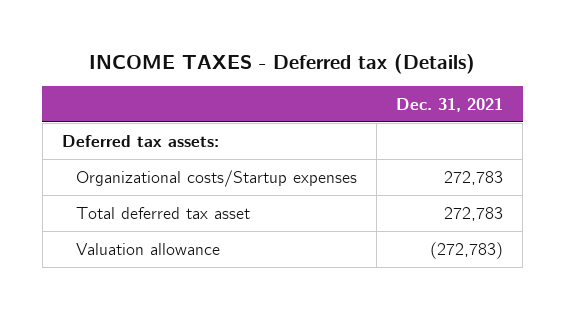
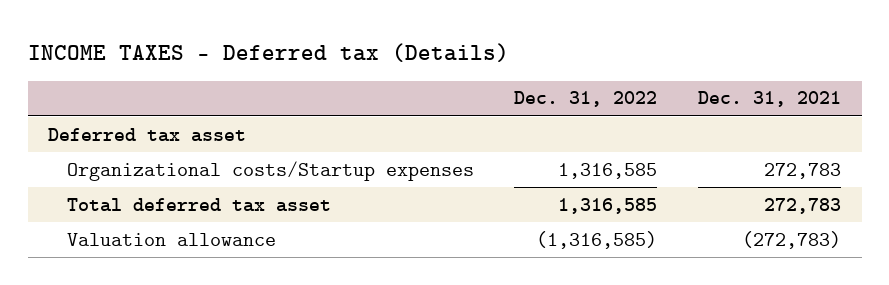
none -> [514,91,658,108] Dec. 31, 2022
[61,134,219,147] Deferred tax assets: -> [47,127,246,142] Deferred tax asset

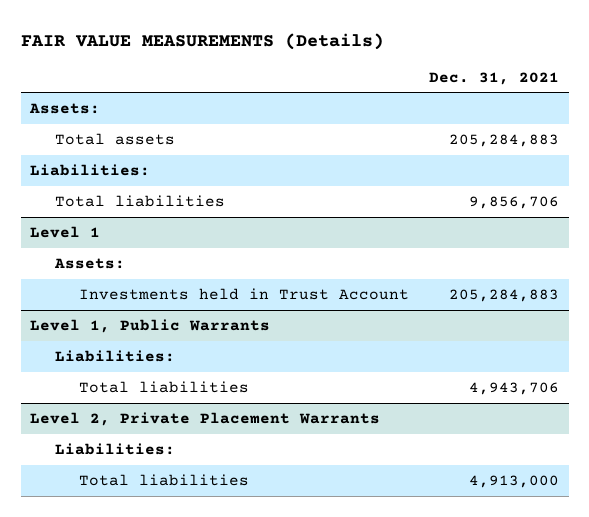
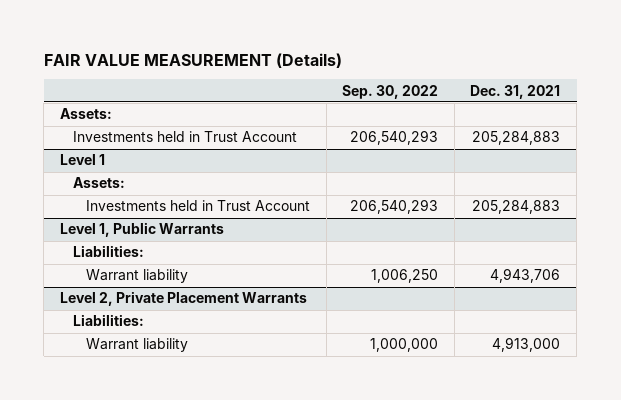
[20,32,384,50] FAIR VALUE MEASUREMENTS (Details) -> [43,52,342,68] FAIR VALUE MEASUREMENT (Details)
none -> [342,84,439,99] Sep. 30, 2022
[30,163,151,176] Liabilities: -> none
[54,194,225,207] Total liabilities -> none
[54,132,175,145] Total assets -> [72,131,297,143] Investments held in Trust Account
[79,380,250,393] Total liabilities -> [85,269,188,284] Warrant liability
[79,473,250,486] Total liabilities -> [85,338,188,353] Warrant liability

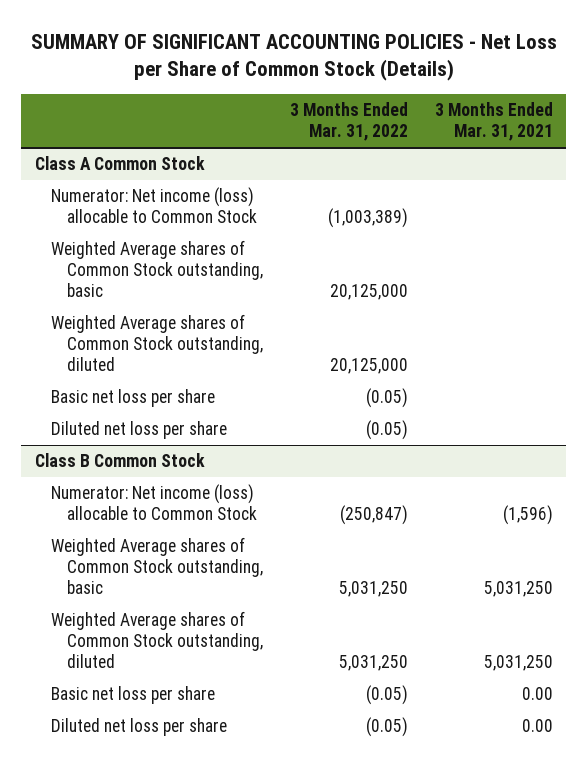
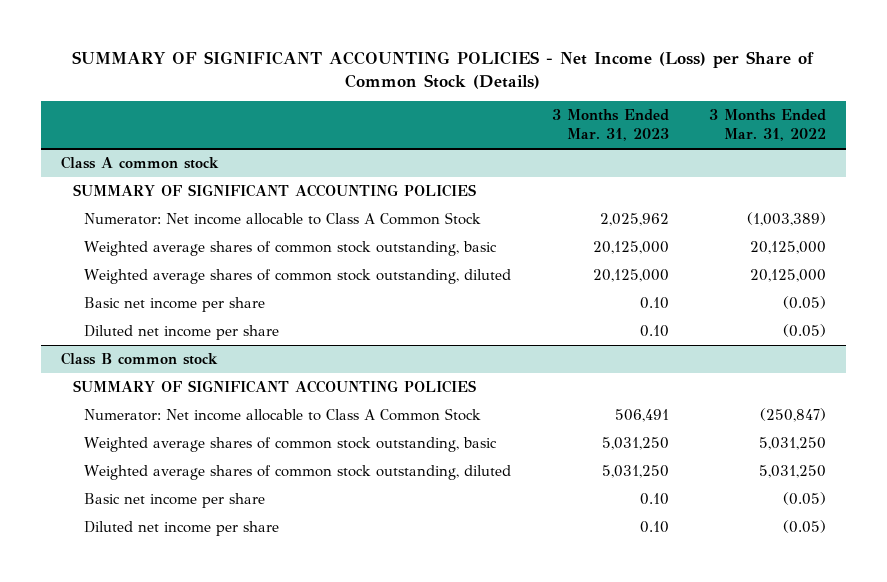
[30,33,557,82] SUMMARY OF SIGNIFICANT ACCOUNTING POLICIES - Net Loss per Share of Common Stock (Details) -> [72,50,815,89] SUMMARY OF SIGNIFICANT ACCOUNTING POLICIES - Net Income (Loss) per Share of Common Stock (Details)
[434,102,553,142] 3 Months Ended Mar. 31, 2021 -> none
none -> [551,109,669,142] 3 Months Ended Mar. 31, 2023
[34,156,205,171] Class A Common Stock -> [60,156,219,170] Class A common stock
none -> [72,184,476,198] SUMMARY OF SIGNIFICANT ACCOUNTING POLICIES
[51,187,258,224] Numerator: Net income (loss) allocable to Common Stock -> [84,212,482,226] Numerator: Net income allocable to Class A Common Stock
[51,240,264,298] Weighted Average shares of Common Stock outstanding, basic -> [84,241,498,257] Weighted average shares of common stock outstanding, basic
[51,314,264,372] Weighted Average shares of Common Stock outstanding, diluted -> [84,269,512,285] Weighted average shares of common stock outstanding, diluted
[51,389,216,408] Basic net loss per share -> [84,297,266,313] Basic net income per share
[51,421,228,440] Diluted net loss per share -> [84,325,280,341] Diluted net income per share
[34,453,205,468] Class B Common Stock -> [60,352,218,366] Class B common stock
none -> [72,380,476,394] SUMMARY OF SIGNIFICANT ACCOUNTING POLICIES
[51,484,258,521] Numerator: Net income (loss) allocable to Common Stock -> [84,408,482,422] Numerator: Net income allocable to Class A Common Stock
[51,537,264,595] Weighted Average shares of Common Stock outstanding, basic -> [84,437,498,453] Weighted average shares of common stock outstanding, basic
[51,611,264,669] Weighted Average shares of Common Stock outstanding, diluted -> [84,465,512,481] Weighted average shares of common stock outstanding, diluted
[51,686,216,705] Basic net loss per share -> [84,493,266,509] Basic net income per share
[51,718,228,737] Diluted net loss per share -> [84,521,280,537] Diluted net income per share

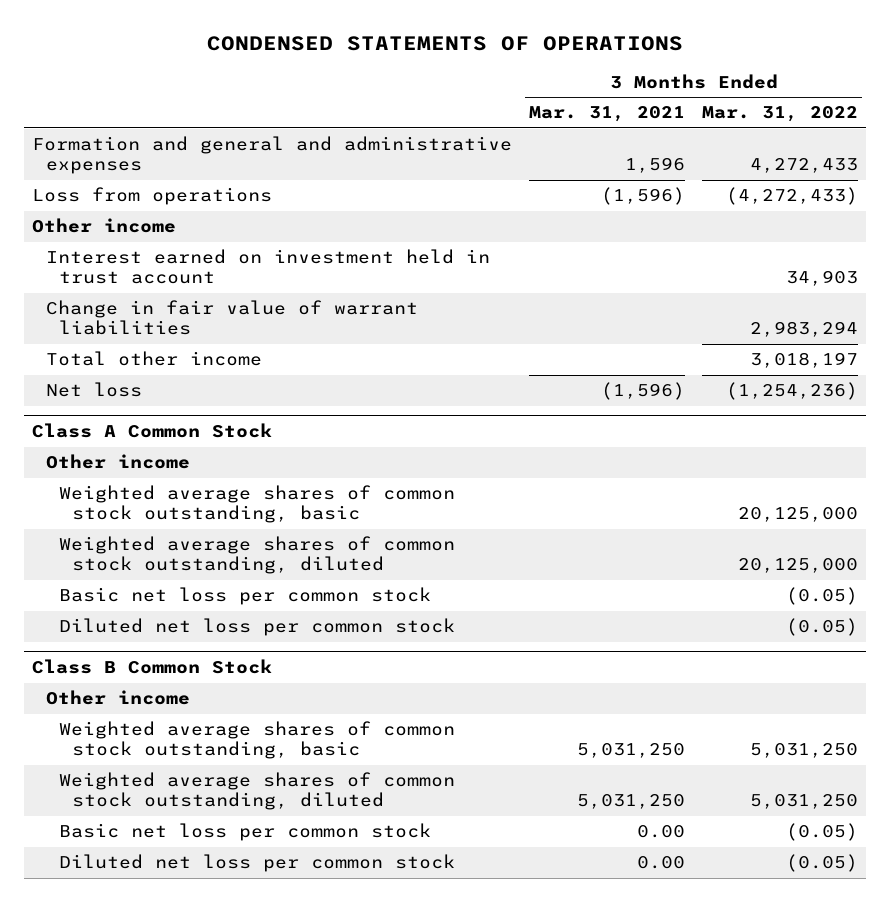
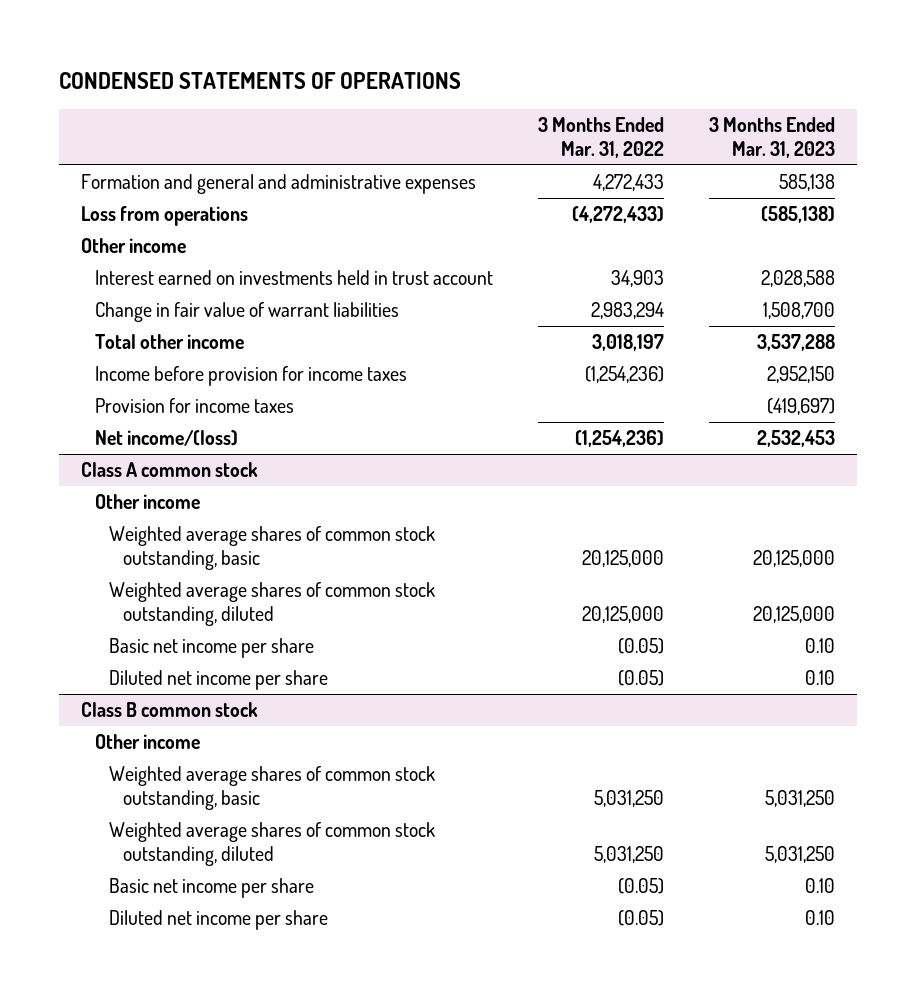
[529,106,686,123] Mar. 31, 2021 -> none
none -> [708,117,835,159] 3 Months Ended Mar. 31, 2023
[45,249,490,285] Interest earned on investment held in trust account -> [95,270,494,286] Interest earned on investments held in trust account
none -> [95,366,408,387] Income before provision for income taxes
none -> [95,398,295,414] Provision for income taxes
[45,382,142,398] Net loss -> [95,430,239,447] Net income/(loss)
[32,423,273,439] Class A Common Stock -> [81,462,259,478] Class A common stock
[58,587,431,606] Basic net loss per common stock -> [109,638,315,659] Basic net income per share
[58,618,455,637] Diluted net loss per common stock -> [109,670,329,691] Diluted net income per share
[32,659,273,675] Class B Common Stock -> [81,702,259,718] Class B common stock
[58,823,431,842] Basic net loss per common stock -> [109,878,315,899] Basic net income per share
[58,854,455,873] Diluted net loss per common stock -> [109,910,329,931] Diluted net income per share

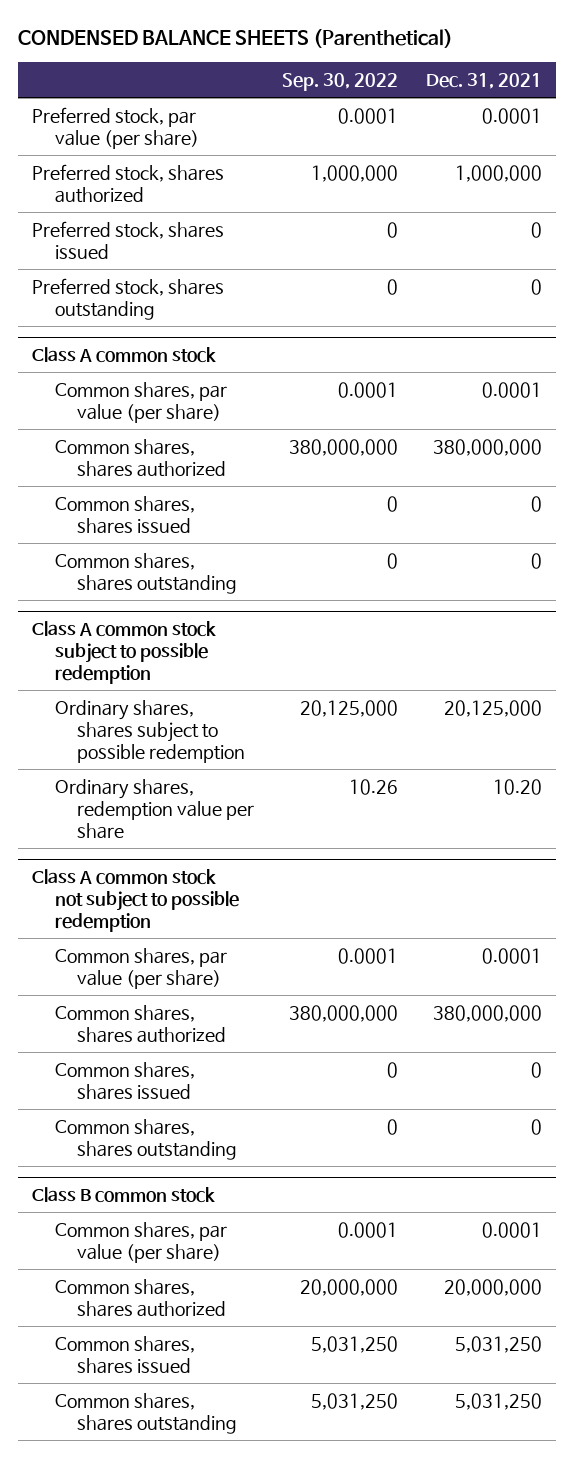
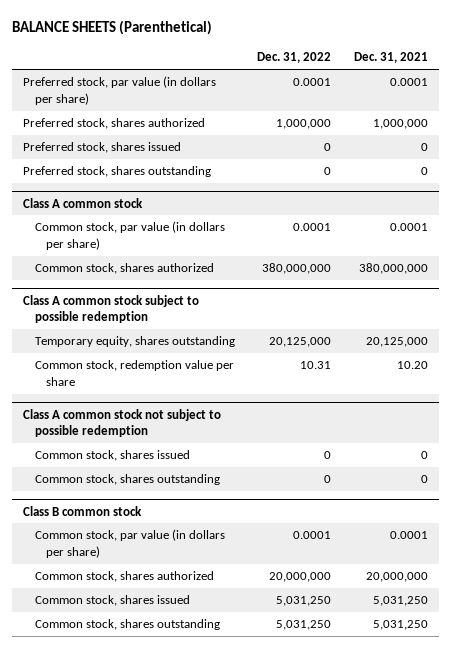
[17,28,453,48] CONDENSED BALANCE SHEETS (Parenthetical) -> [11,20,212,36] BALANCE SHEETS (Parenthetical)
[282,72,399,91] Sep. 30, 2022 -> none
none -> [257,52,332,64] Dec. 31, 2022
[31,106,199,149] Preferred stock, par value (per share) -> [23,76,217,105] Preferred stock, par value (in dollars per share)
[54,495,195,534] Common shares, shares issued -> none
[54,552,238,594] Common shares, shares outstanding -> none
[54,381,227,423] Common shares, par value (per share) -> [34,221,225,250] Common stock, par value (in dollars per share)
[54,438,227,477] Common shares, shares authorized -> [34,263,214,275] Common stock, shares authorized
[54,699,246,763] Ordinary shares, shares subject to possible redemption -> [34,336,235,348] Temporary equity, shares outstanding
[54,778,255,839] Ordinary shares, redemption value per share -> [34,360,234,386] Common stock, redemption value per share
[54,947,227,989] Common shares, par value (per share) -> none
[54,1004,227,1043] Common shares, shares authorized -> none
[54,1061,195,1100] Common shares, shares issued -> [34,450,190,462] Common stock, shares issued
[54,1118,238,1160] Common shares, shares outstanding -> [34,474,220,486] Common stock, shares outstanding
[54,1221,227,1263] Common shares, par value (per share) -> [34,529,225,558] Common stock, par value (in dollars per share)
[54,1278,227,1317] Common shares, shares authorized -> [34,571,214,583] Common stock, shares authorized
[54,1335,195,1374] Common shares, shares issued -> [34,595,190,607] Common stock, shares issued
[54,1392,238,1434] Common shares, shares outstanding -> [34,619,220,631] Common stock, shares outstanding

